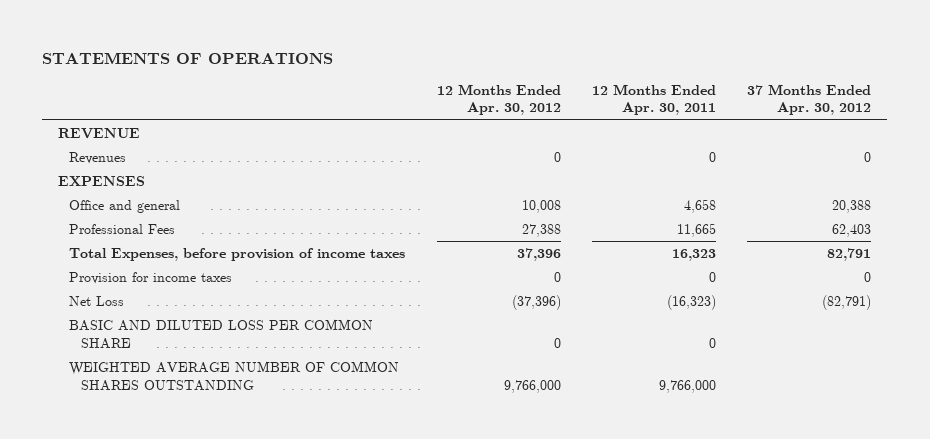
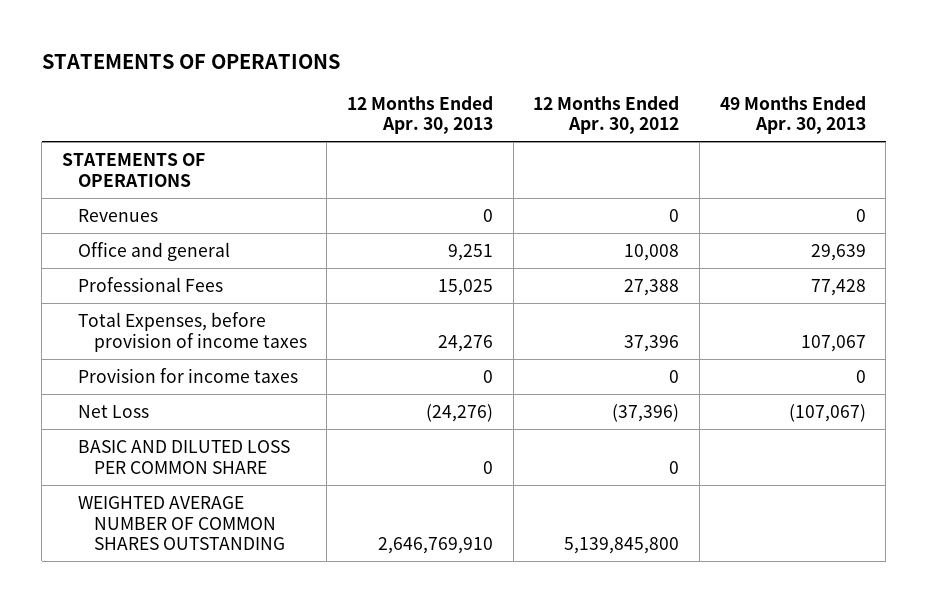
[592,83,717,116] 12 Months Ended Apr. 30, 2011 -> none
[747,83,872,116] 37 Months Ended Apr. 30, 2012 -> none
none -> [347,95,494,135] 12 Months Ended Apr. 30, 2013
none -> [719,95,866,135] 49 Months Ended Apr. 30, 2013
[58,127,141,139] REVENUE -> none
none -> [61,152,205,187] STATEMENTS OF OPERATIONS
[58,175,146,186] EXPENSES -> none
[503,379,561,393] 9,766,000 -> [564,537,680,555] 5,139,845,800

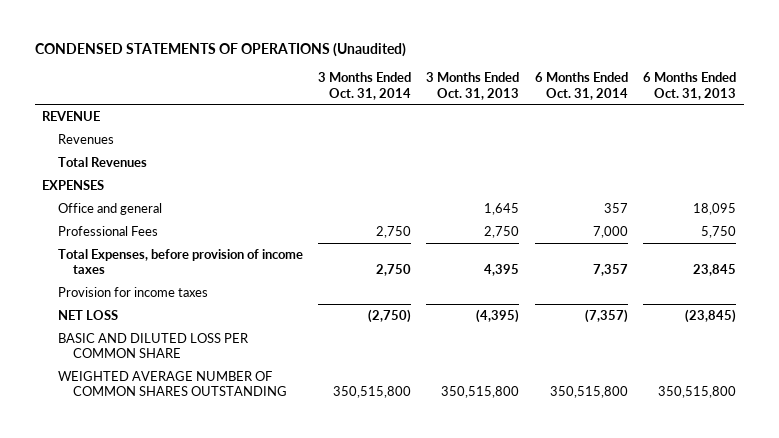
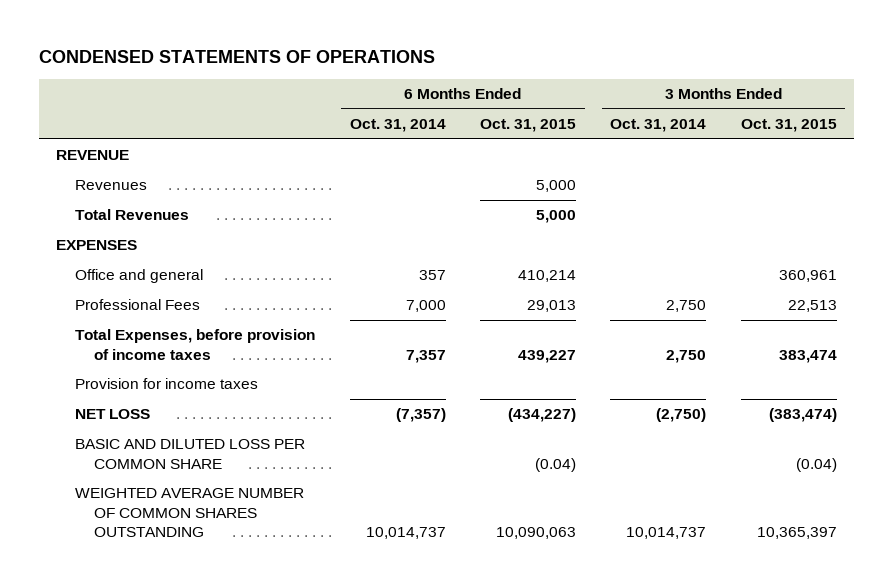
[34,43,406,58] CONDENSED STATEMENTS OF OPERATIONS (Unaudited) -> [39,50,436,64] CONDENSED STATEMENTS OF OPERATIONS
[426,72,520,100] 3 Months Ended Oct. 31, 2013 -> none
[643,72,737,100] 6 Months Ended Oct. 31, 2013 -> none
none -> [479,118,576,132] Oct. 31, 2015
none -> [740,118,837,132] Oct. 31, 2015
[333,386,412,399] 350,515,800 -> [626,527,707,540] 10,014,737
[549,386,628,399] 350,515,800 -> [365,527,446,540] 10,014,737

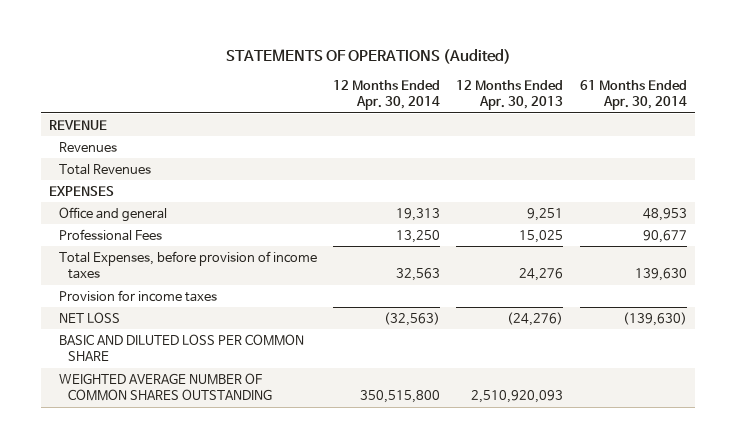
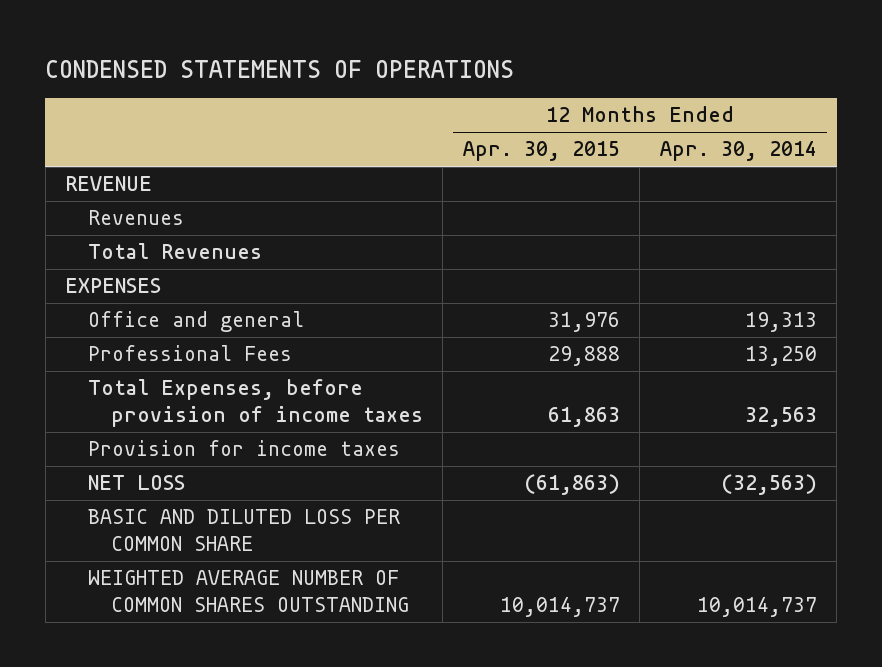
[225,49,511,65] STATEMENTS OF OPERATIONS (Audited) -> [45,59,515,78] CONDENSED STATEMENTS OF OPERATIONS
[456,79,564,111] 12 Months Ended Apr. 30, 2013 -> none
[579,79,687,111] 61 Months Ended Apr. 30, 2014 -> none
none -> [462,141,620,162] Apr. 30, 2015
[360,390,441,404] 350,515,800 -> [696,596,817,617] 10,014,737

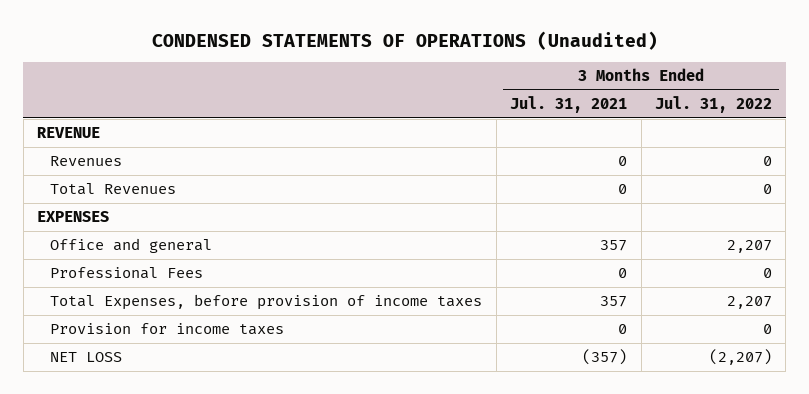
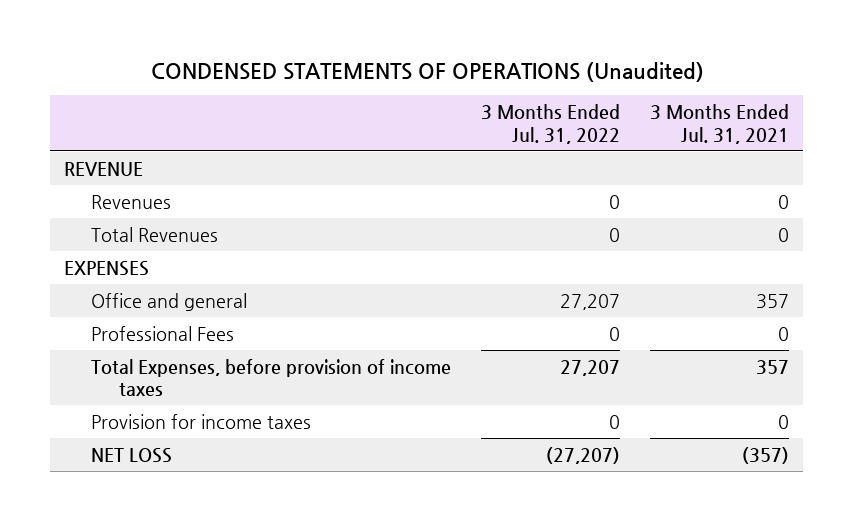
[726,240,772,254] 2,207 -> [560,293,621,310] 27,207
[726,296,772,310] 2,207 -> [560,359,621,376] 27,207
[708,349,772,366] (2,207) -> [546,446,621,464] (27,207)

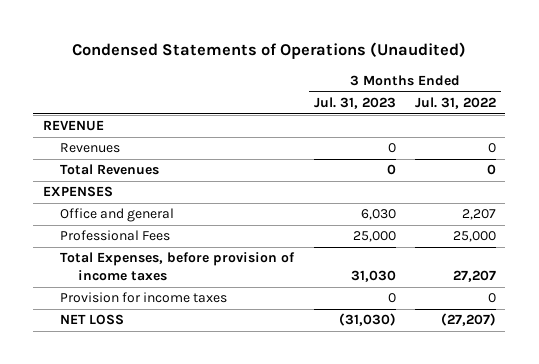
[150,61,704,82] CONDENSED STATEMENTS OF OPERATIONS (Unaudited) -> [72,42,467,60] Condensed Statements of Operations (Unaudited)
[649,104,789,144] 3 Months Ended Jul. 31, 2021 -> none
none -> [313,97,396,110] Jul. 31, 2023
[560,293,621,310] 27,207 -> [461,209,496,221] 2,207
[609,326,621,341] 0 -> [452,231,496,243] 25,000

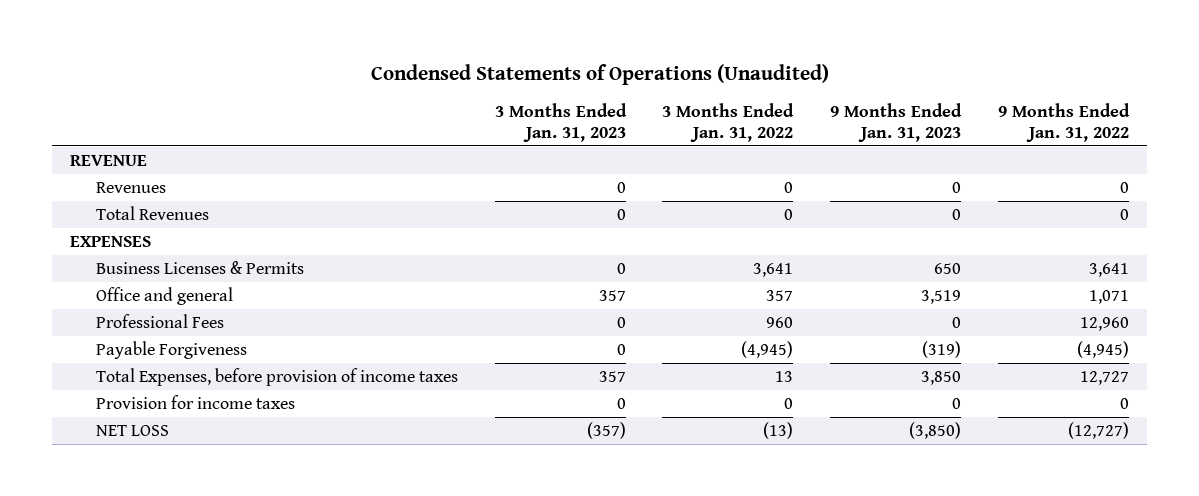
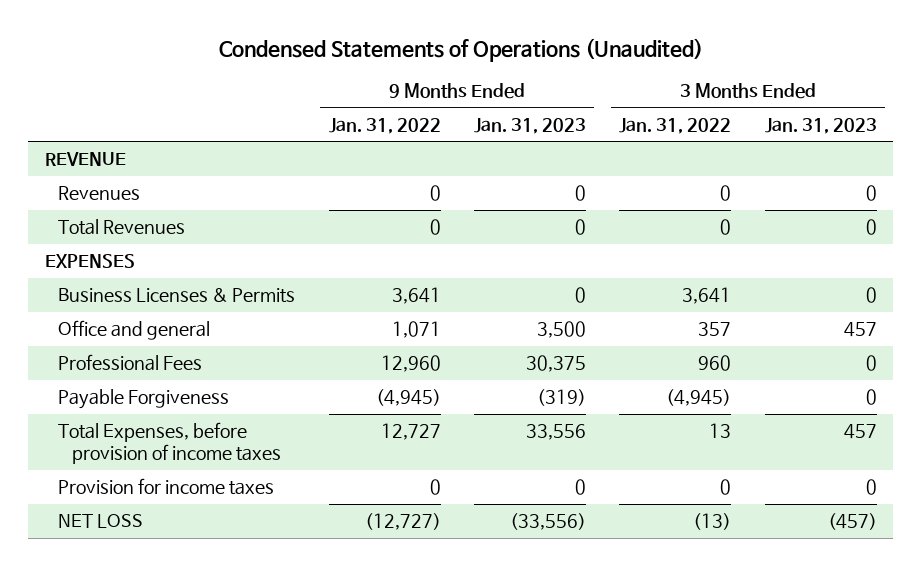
[934,263,962,275] 650 -> [575,287,587,304] 0
[598,290,626,302] 357 -> [843,322,877,338] 457
[921,290,962,305] 3,519 -> [537,321,587,339] 3,500
[952,317,962,329] 0 -> [526,355,587,373] 30,375
[598,371,626,383] 357 -> [843,424,877,440] 457
[921,371,962,386] 3,850 -> [526,424,587,441] 33,556
[586,422,626,440] (357) -> [827,513,877,531] (457)
[909,422,962,440] (3,850) -> [510,513,587,531] (33,556)

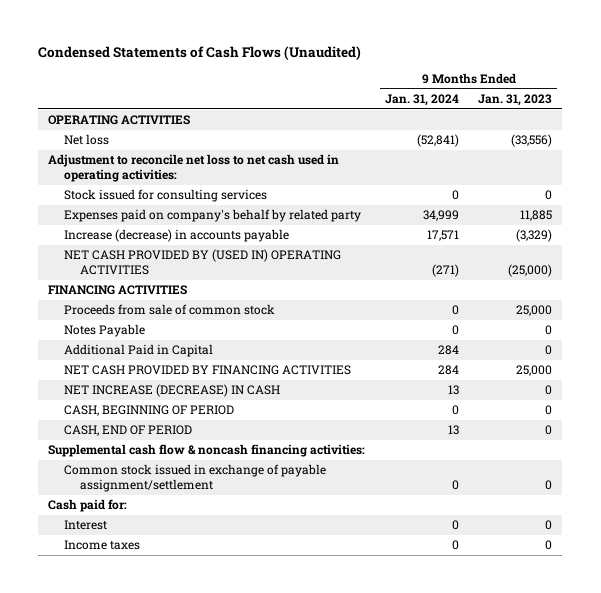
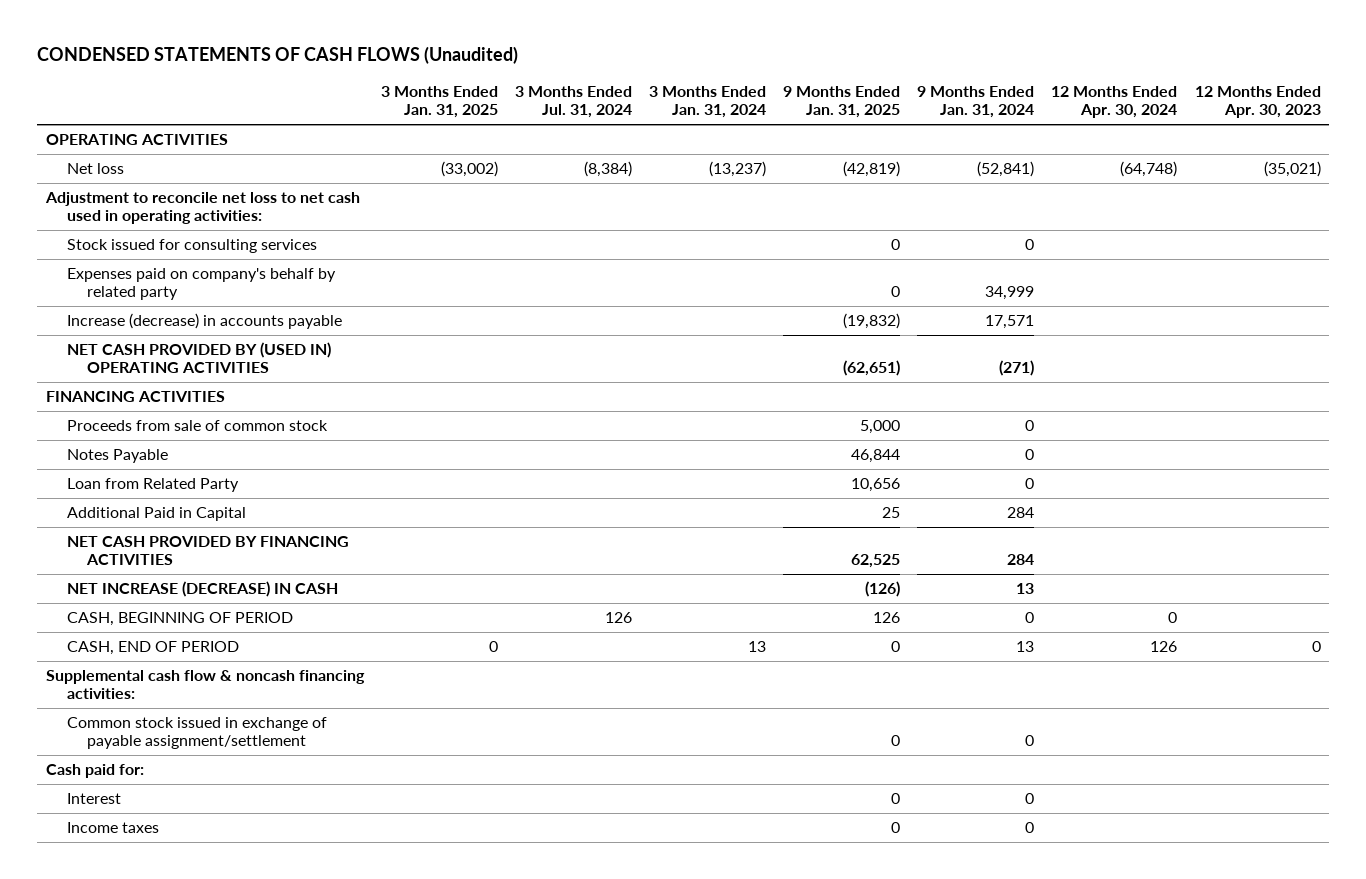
[38,45,362,60] Condensed Statements of Cash Flows (Unaudited) -> [37,46,519,65] CONDENSED STATEMENTS OF CASH FLOWS (Unaudited)
[478,93,553,106] Jan. 31, 2023 -> none
none -> [380,86,498,119] 3 Months Ended Jan. 31, 2025
none -> [515,86,633,119] 3 Months Ended Jul. 31, 2024
none -> [649,86,767,119] 3 Months Ended Jan. 31, 2024
none -> [783,86,901,119] 9 Months Ended Jan. 31, 2025
none -> [1051,86,1178,119] 12 Months Ended Apr. 30, 2024
none -> [1194,86,1321,119] 12 Months Ended Apr. 30, 2023
none -> [66,478,239,493] Loan from Related Party

